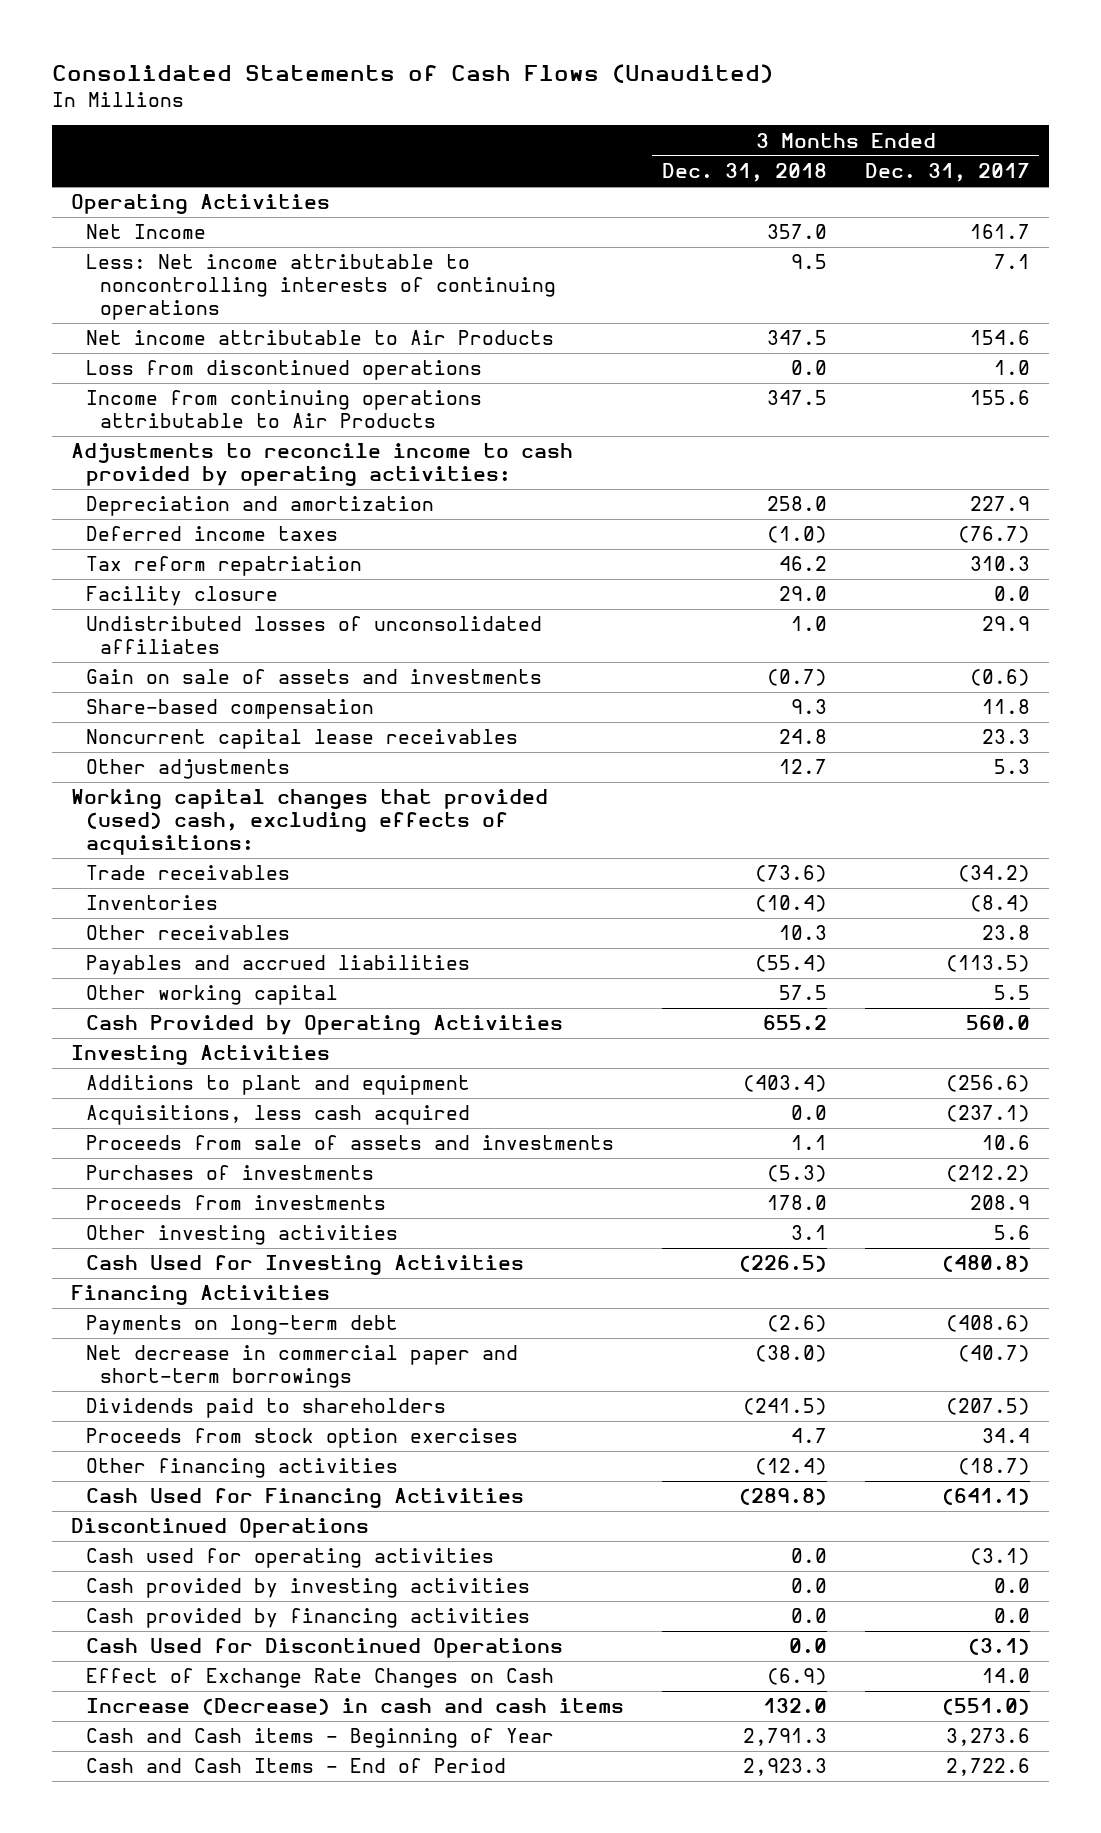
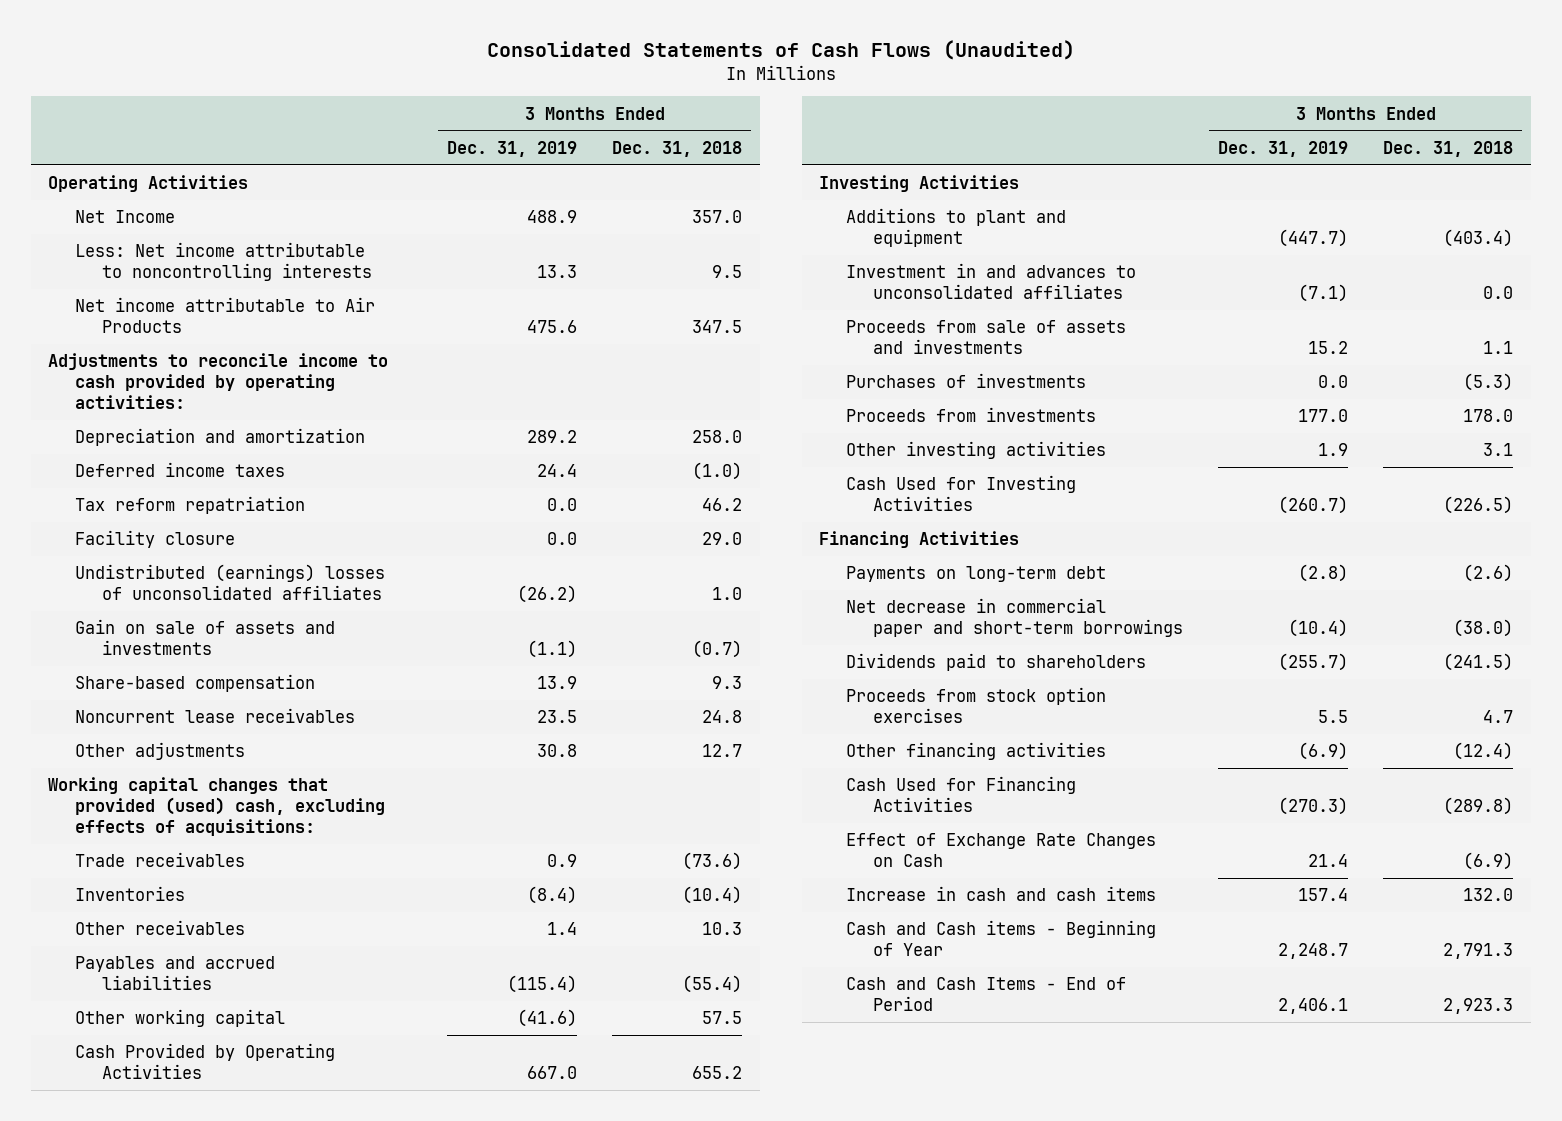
[864,163,1030,183] Dec. 31, 2017 -> none
none -> [447,140,578,157] Dec. 31, 2019
[85,254,557,321] Less: Net income attributable to noncontrolling interests of continuing operations -> [75,242,373,282] Less: Net income attributable to noncontrolling interests
[85,360,482,381] Loss from discontinued operations -> none
[85,390,482,429] Income from continuing operations attributable to Air Products -> none
[85,616,542,655] Undistributed losses of unconsolidated affiliates -> [75,564,386,601] Undistributed (earnings) losses of unconsolidated affiliates
[85,729,518,750] Noncurrent capital lease receivables -> [75,708,356,724] Noncurrent lease receivables
[85,1105,470,1126] Acquisitions, less cash acquired -> none
none -> [846,263,1137,300] Investment in and advances to unconsolidated affiliates
[71,1518,370,1539] Discontinued Operations -> none
[85,1548,494,1569] Cash used for operating activities -> none
[85,1578,530,1599] Cash provided by investing activities -> none
[85,1608,530,1629] Cash provided by financing activities -> none
[85,1638,563,1659] Cash Used for Discontinued Operations -> none
[85,1698,624,1716] Increase (Decrease) in cash and cash items -> [846,886,1157,902] Increase in cash and cash items

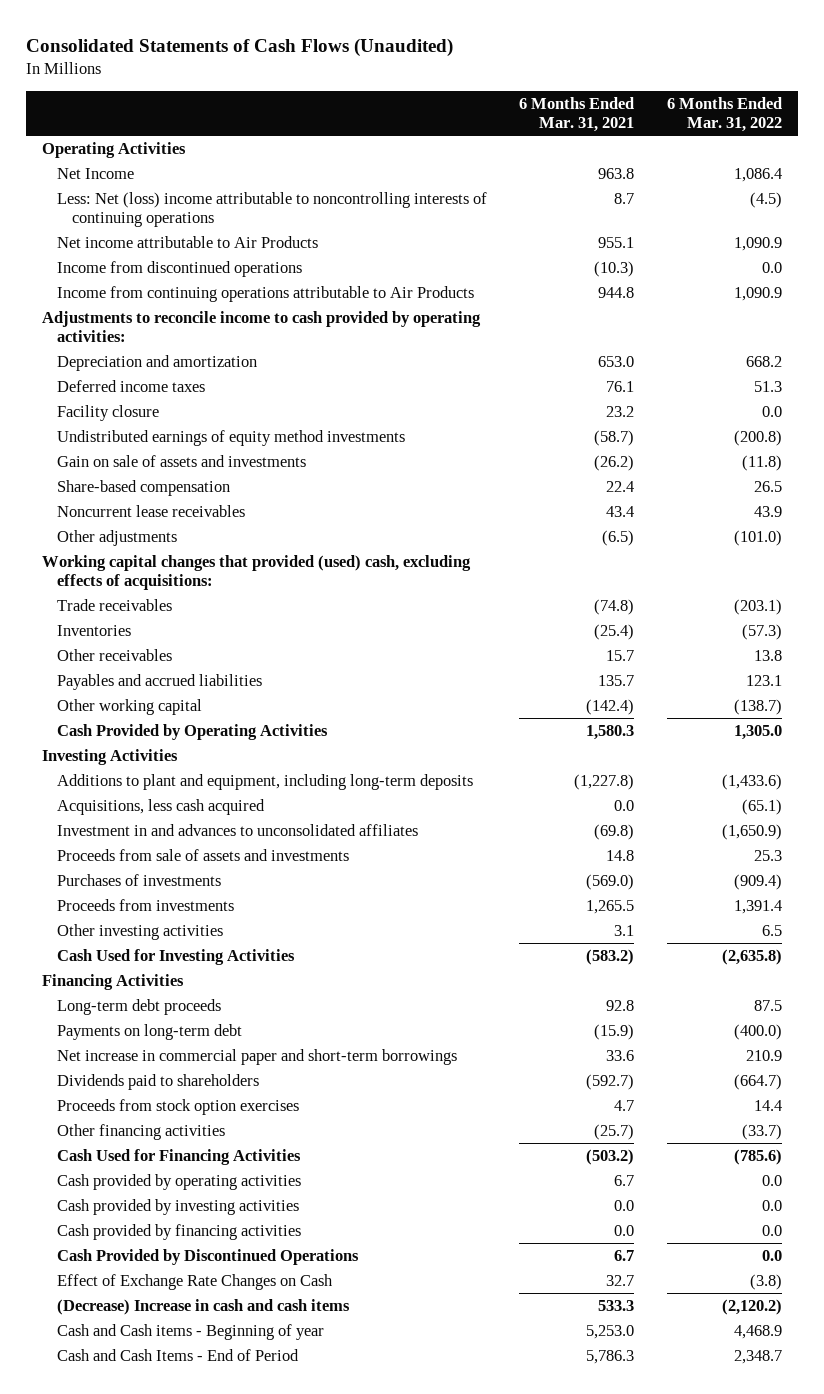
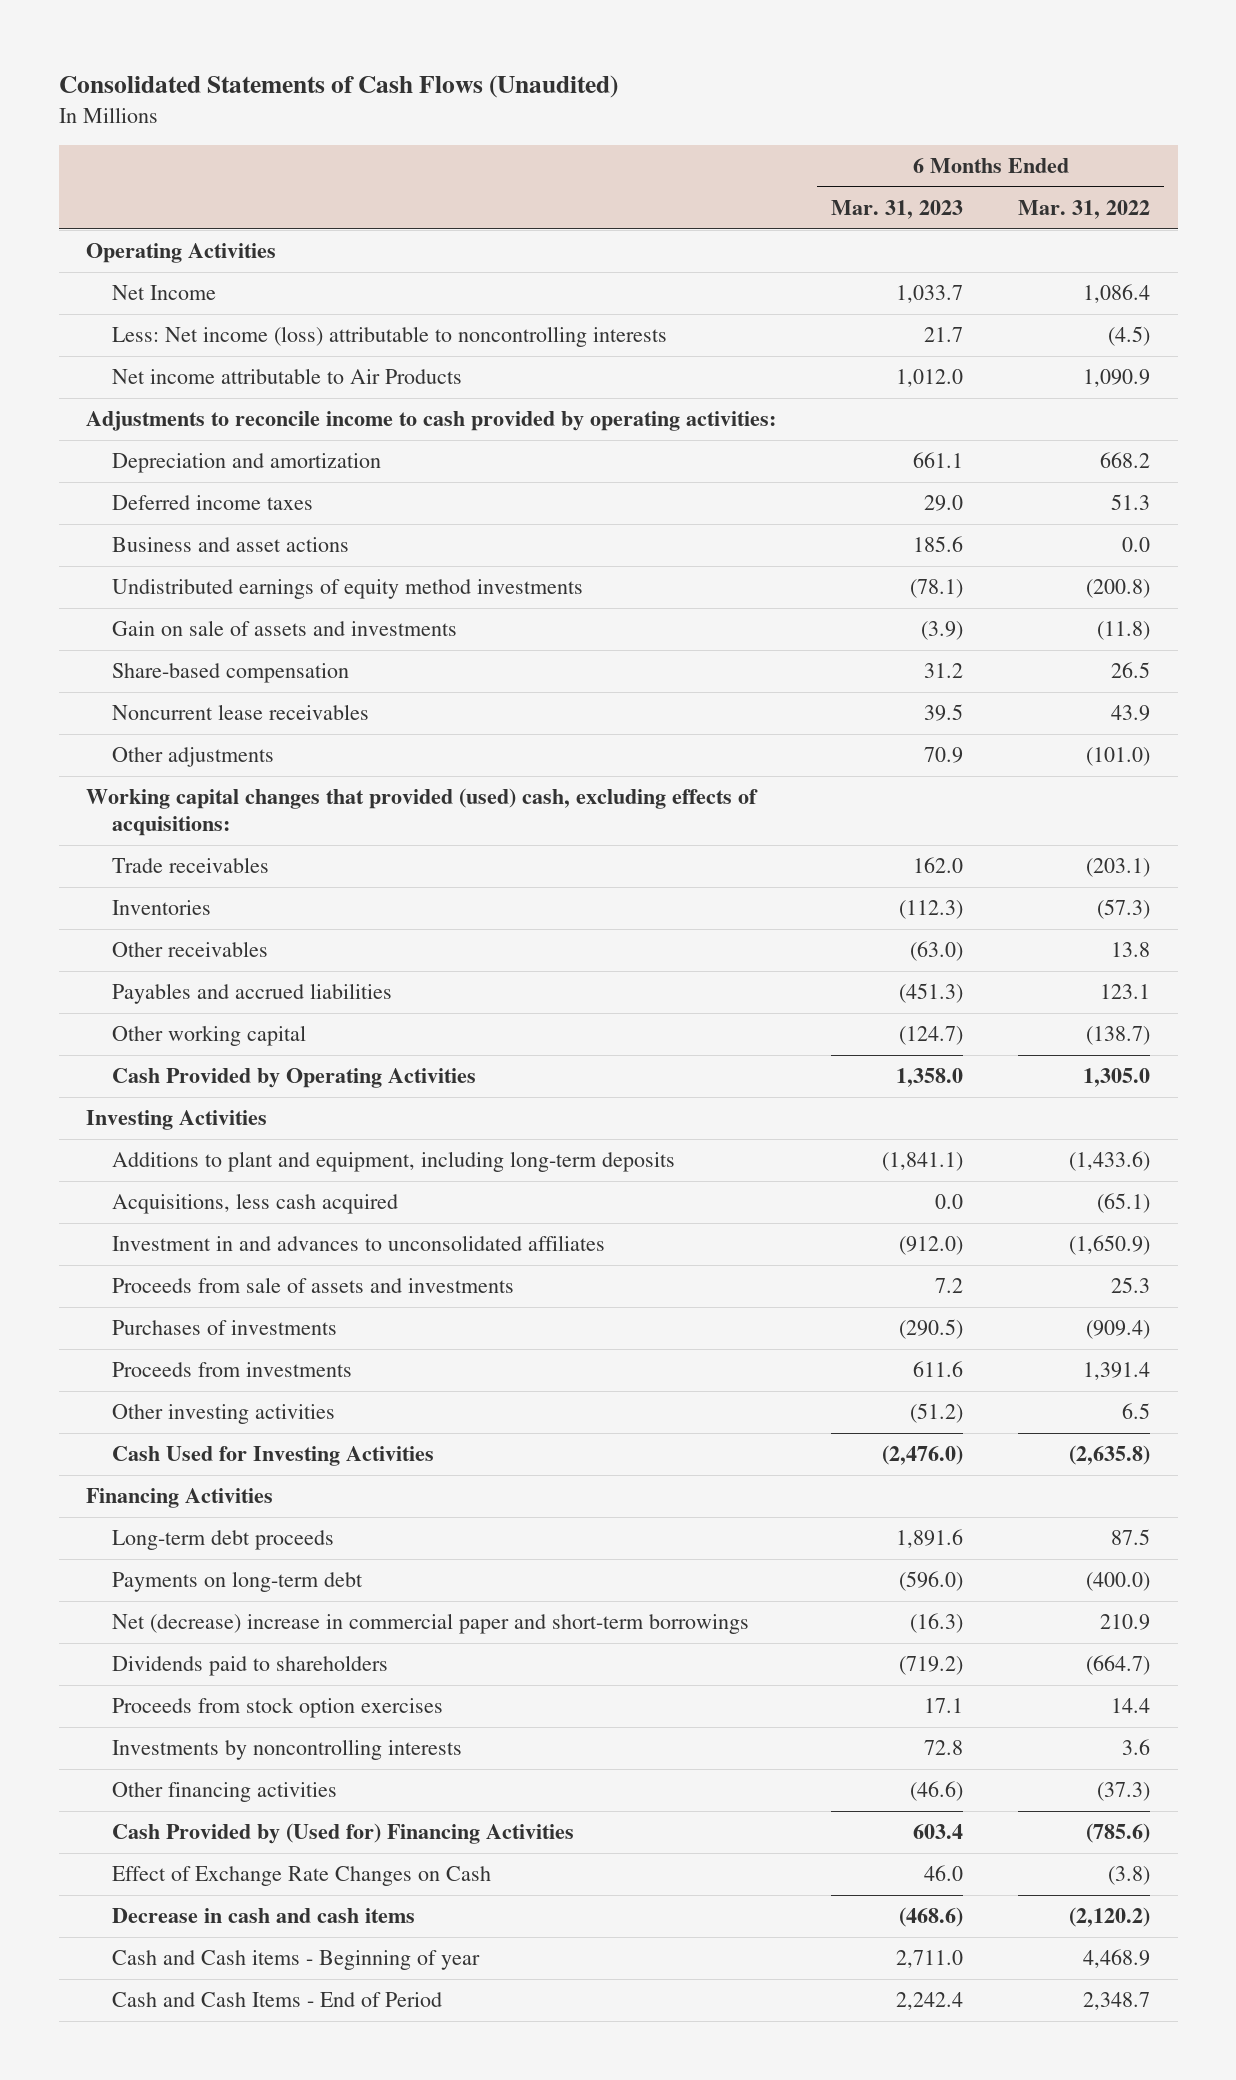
[519,96,635,133] 6 Months Ended Mar. 31, 2021 -> none
none -> [831,199,964,219] Mar. 31, 2023
[57,191,488,228] Less: Net (loss) income attributable to noncontrolling interests of continuing operations -> [111,326,667,348] Less: Net income (loss) attributable to noncontrolling interests
[57,260,303,277] Income from discontinued operations -> none
[57,285,475,302] Income from continuing operations attributable to Air Products -> none
[57,404,160,421] Facility closure -> none
none -> [111,537,349,553] Business and asset actions
[57,1048,458,1065] Net increase in commercial paper and short-term borrowings -> [111,1613,749,1635] Net (decrease) increase in commercial paper and short-term borrowings
[57,1173,302,1190] Cash provided by operating activities -> none
[57,1198,300,1215] Cash provided by investing activities -> none
[57,1223,302,1240] Cash provided by financing activities -> none
[57,1248,360,1265] Cash Provided by Discontinued Operations -> none
none -> [111,1739,462,1761] Investments by noncontrolling interests
[741,1123,782,1140] (33.7) -> [1097,1782,1151,1802] (37.3)
[57,1148,302,1165] Cash Used for Financing Activities -> [111,1823,574,1845] Cash Provided by (Used for) Financing Activities
[57,1298,351,1315] (Decrease) Increase in cash and cash items -> [111,1908,415,1924] Decrease in cash and cash items

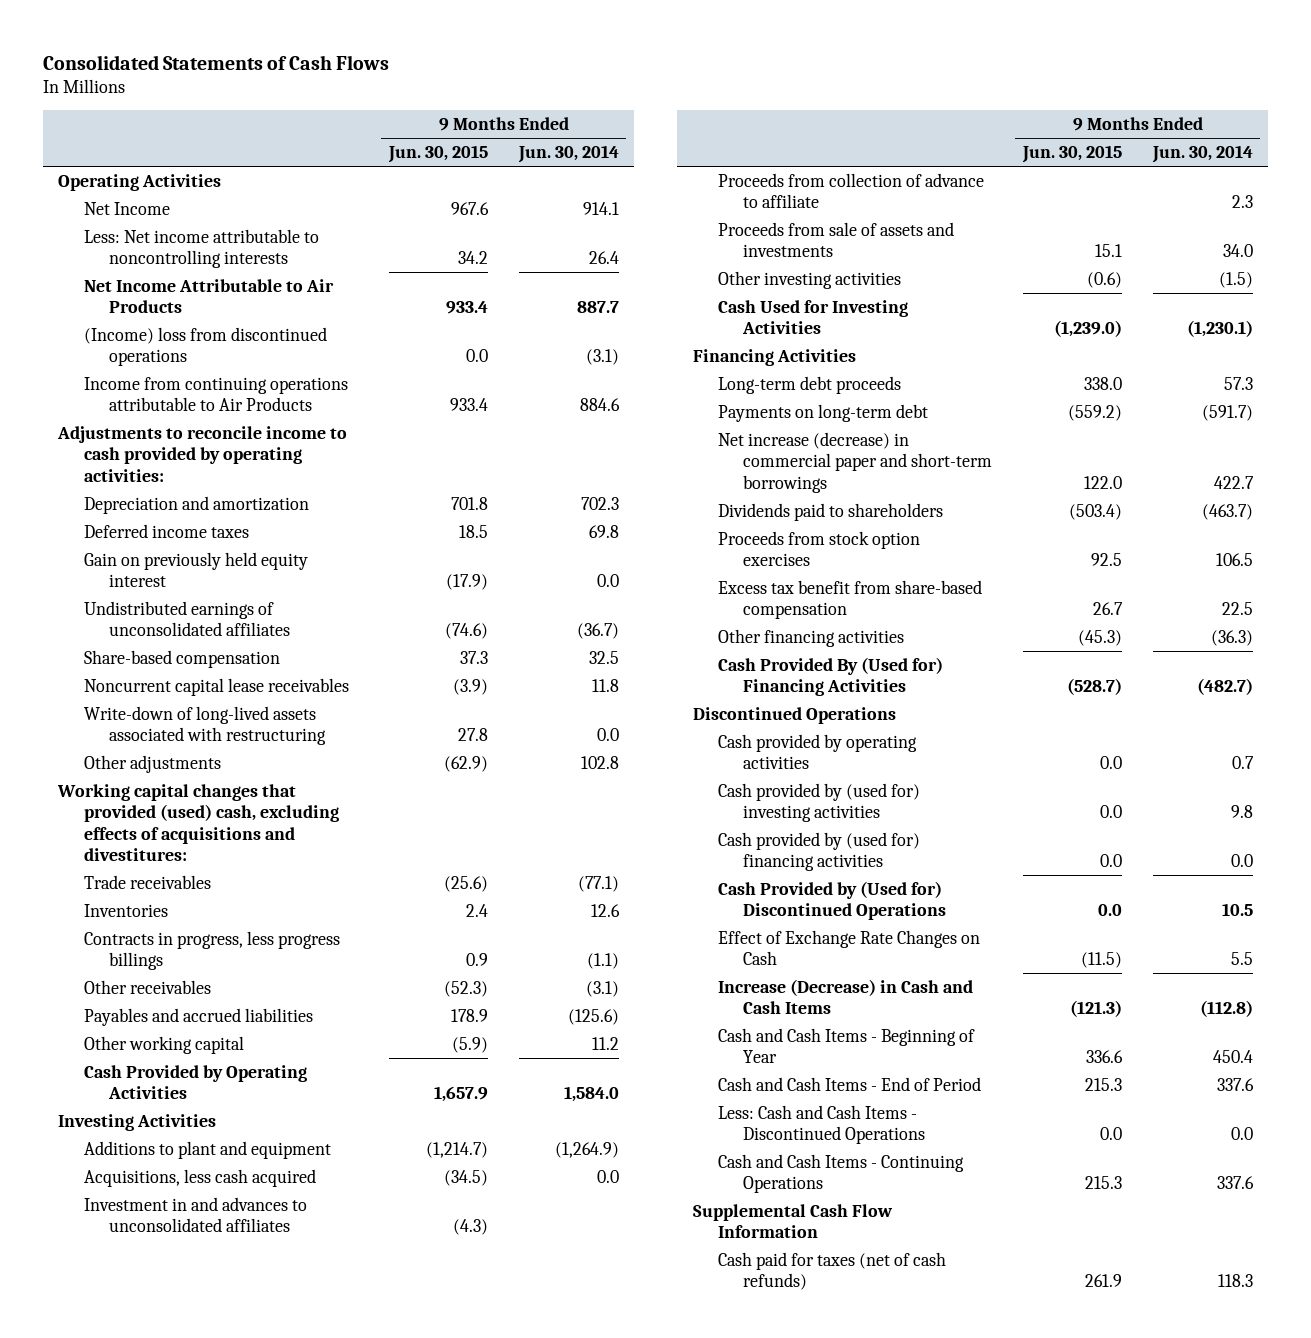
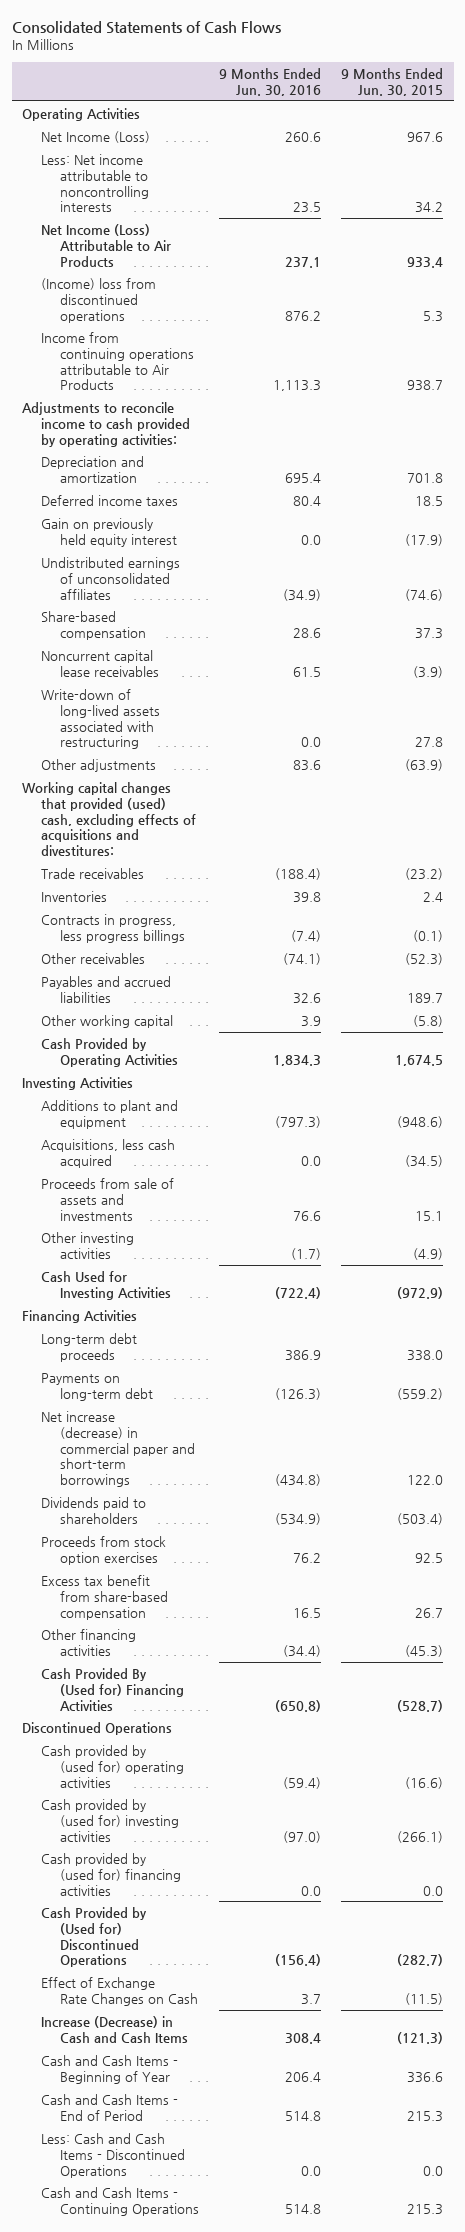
[517,145,619,164] Jun. 30, 2014 -> none
none -> [218,67,321,96] 9 Months Ended Jun. 30, 2016
[83,201,170,215] Net Income -> [40,130,150,143] Net Income (Loss)
[83,278,334,314] Net Income Attributable to Air Products -> [40,223,171,267] Net Income (Loss) Attributable to Air Products
[465,349,488,363] 0.0 -> [423,310,444,322] 5.3
[449,398,488,412] 933.4 -> [407,380,444,392] 938.7
[443,755,488,772] (62.9) -> [405,758,444,771] (63.9)
[443,875,488,892] (25.6) -> [405,867,444,880] (23.2)
[465,953,488,967] 0.9 -> [413,929,444,942] (0.1)
[450,1008,488,1022] 178.9 -> [407,992,444,1003] 189.7
[451,1036,488,1053] (5.9) -> [413,1014,444,1027] (5.8)
[433,1086,488,1103] 1,657.9 -> [395,1054,444,1066] 1,674.5
[425,1141,488,1158] (1,214.7) -> [397,1115,444,1128] (948.6)
[83,1196,307,1233] Investment in and advances to unconsolidated affiliates -> none
[717,172,984,209] Proceeds from collection of advance to affiliate -> none
[1086,271,1122,288] (0.6) -> [413,1247,444,1260] (4.9)
[1053,320,1122,338] (1,239.0) -> [397,1286,444,1299] (972.9)
[717,733,917,770] Cash provided by operating activities -> [40,1744,184,1788] Cash provided by (used for) operating activities
[1099,756,1122,770] 0.0 -> [405,1776,444,1789] (16.6)
[1099,805,1122,819] 0.0 -> [397,1830,444,1843] (266.1)
[1097,904,1122,917] 0.0 -> [397,1954,444,1967] (282.7)
[692,1203,893,1239] Supplemental Cash Flow Information -> none
[717,1251,946,1291] Cash paid for taxes (net of cash refunds) -> none

